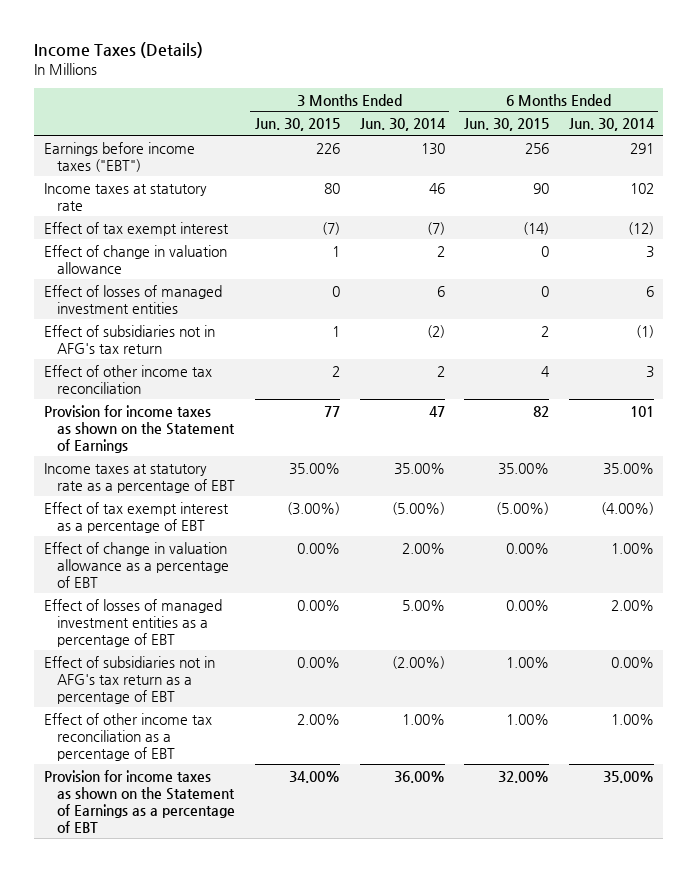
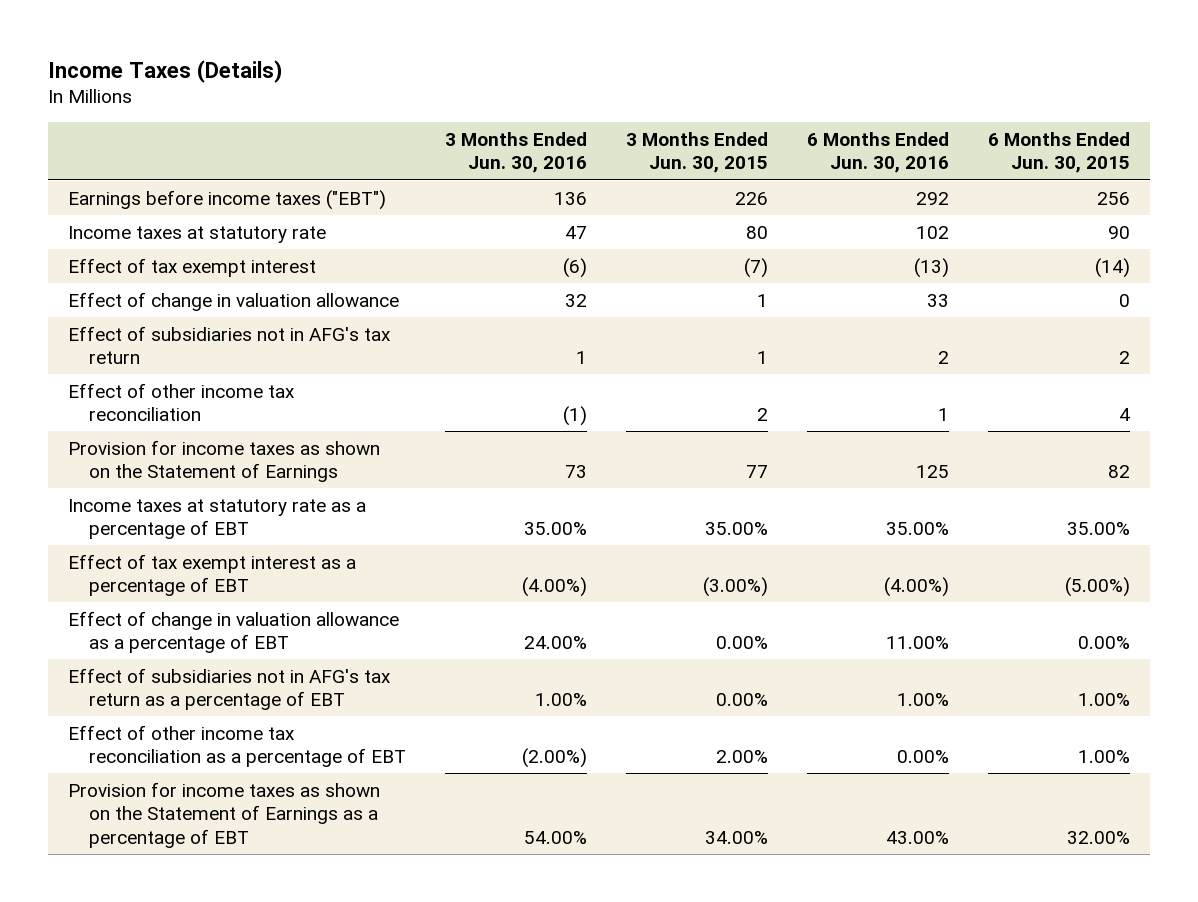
[359,118,446,132] Jun. 30, 2014 -> none
[568,118,655,132] Jun. 30, 2014 -> none
none -> [444,131,587,174] 3 Months Ended Jun. 30, 2016
none -> [807,131,950,174] 6 Months Ended Jun. 30, 2016
[43,284,222,314] Effect of losses of managed investment entities -> none
[43,598,222,647] Effect of losses of managed investment entities as a percentage of EBT -> none

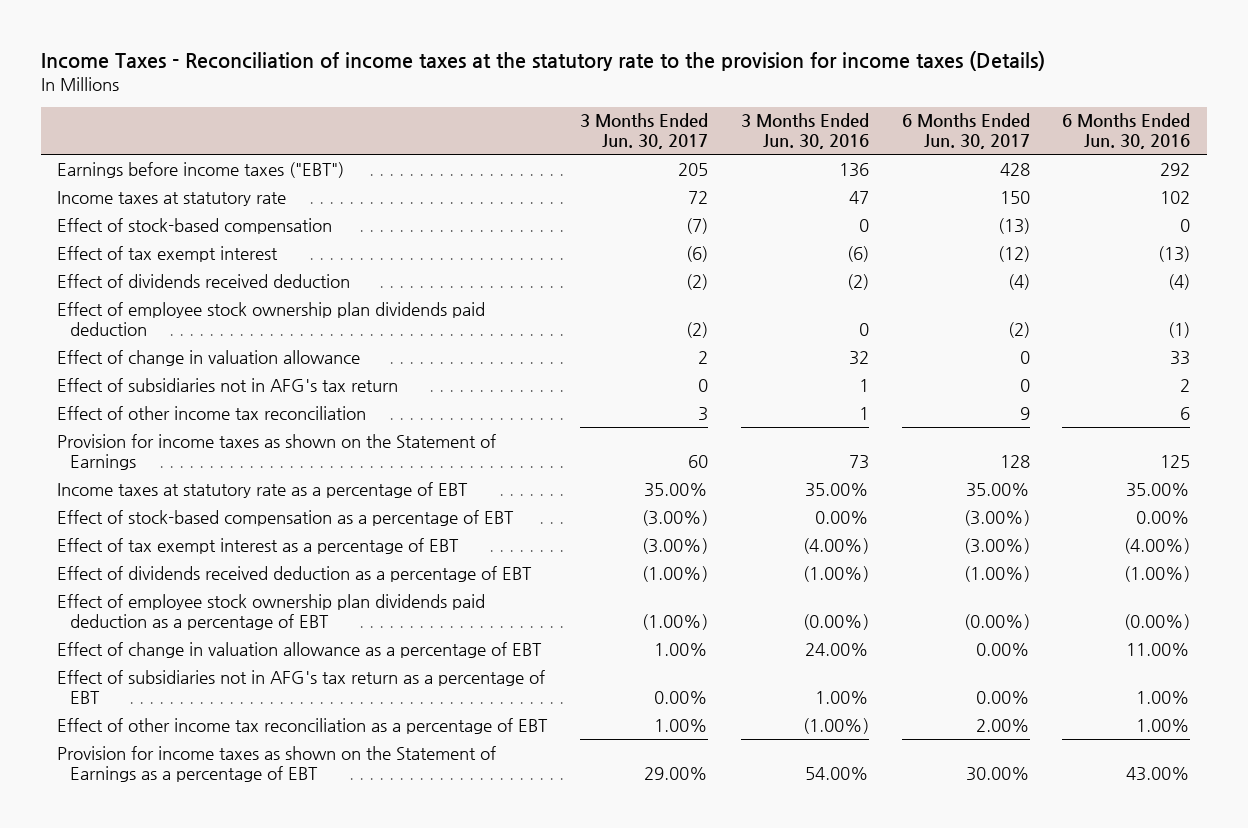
[48,59,284,83] Income Taxes (Details) -> [40,51,1045,72] Income Taxes - Reconciliation of income taxes at the statutory rate to the provision for income taxes (Details)
[626,131,769,174] 3 Months Ended Jun. 30, 2015 -> none
[988,131,1131,174] 6 Months Ended Jun. 30, 2015 -> none
none -> [580,113,709,150] 3 Months Ended Jun. 30, 2017
none -> [901,113,1030,150] 6 Months Ended Jun. 30, 2017
none -> [57,217,333,234] Effect of stock-based compensation
none -> [57,273,351,288] Effect of dividends received deduction
none -> [57,301,486,336] Effect of employee stock ownership plan dividends paid deduction
[562,406,587,427] (1) -> [858,406,869,420] 1
[938,408,950,422] 1 -> [1180,406,1191,420] 6
none -> [57,509,515,526] Effect of stock-based compensation as a percentage of EBT
none -> [57,565,533,582] Effect of dividends received deduction as a percentage of EBT
none -> [57,593,486,630] Effect of employee stock ownership plan dividends paid deduction as a percentage of EBT
[521,748,587,769] (2.00%) -> [802,717,869,734] (1.00%)
[897,750,950,764] 0.00% -> [1136,718,1191,732] 1.00%

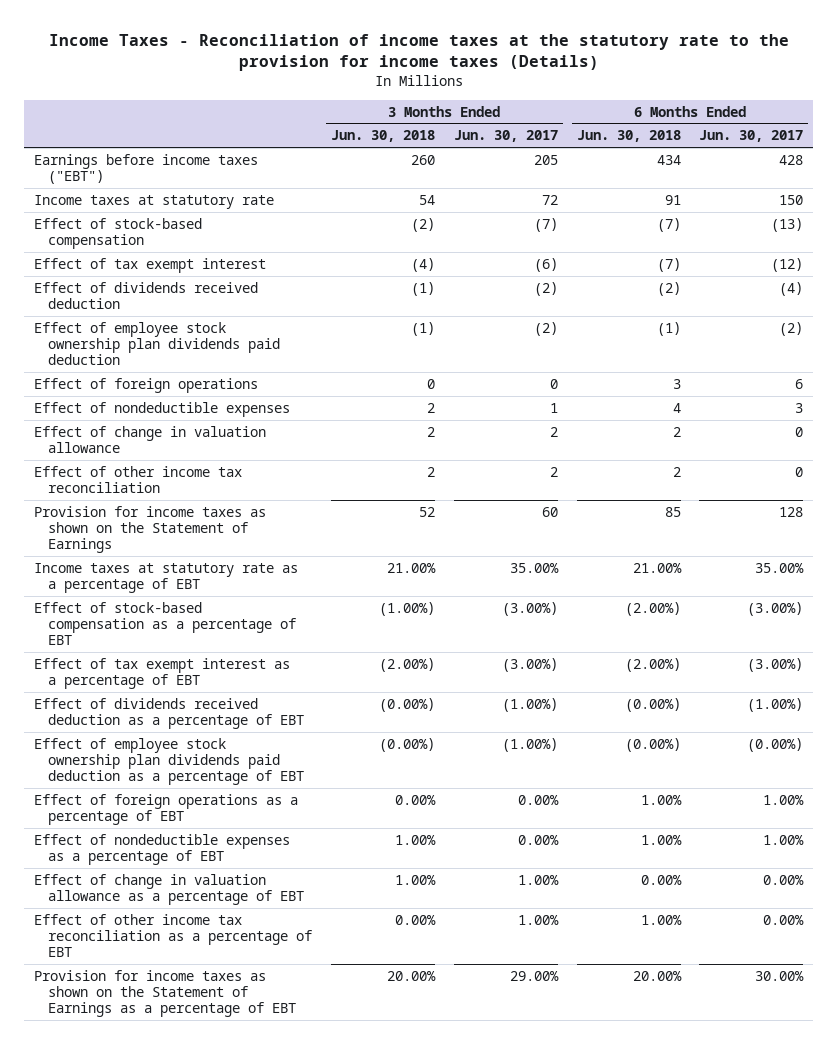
[740,113,869,150] 3 Months Ended Jun. 30, 2016 -> none
[1062,113,1191,150] 6 Months Ended Jun. 30, 2016 -> none
none -> [331,130,436,143] Jun. 30, 2018
none -> [576,130,681,143] Jun. 30, 2018
none -> [33,377,258,393] Effect of foreign operations
none -> [33,401,290,417] Effect of nondeductible expenses
[57,377,399,392] Effect of subsidiaries not in AFG's tax return -> none
[698,406,709,421] 3 -> [549,466,558,477] 2
[1019,406,1030,420] 9 -> [795,466,804,477] 0
none -> [33,793,298,826] Effect of foreign operations as a percentage of EBT
none -> [33,833,290,866] Effect of nondeductible expenses as a percentage of EBT
[57,669,546,704] Effect of subsidiaries not in AFG's tax return as a percentage of EBT -> none
[975,718,1030,732] 2.00% -> [763,914,805,925] 0.00%

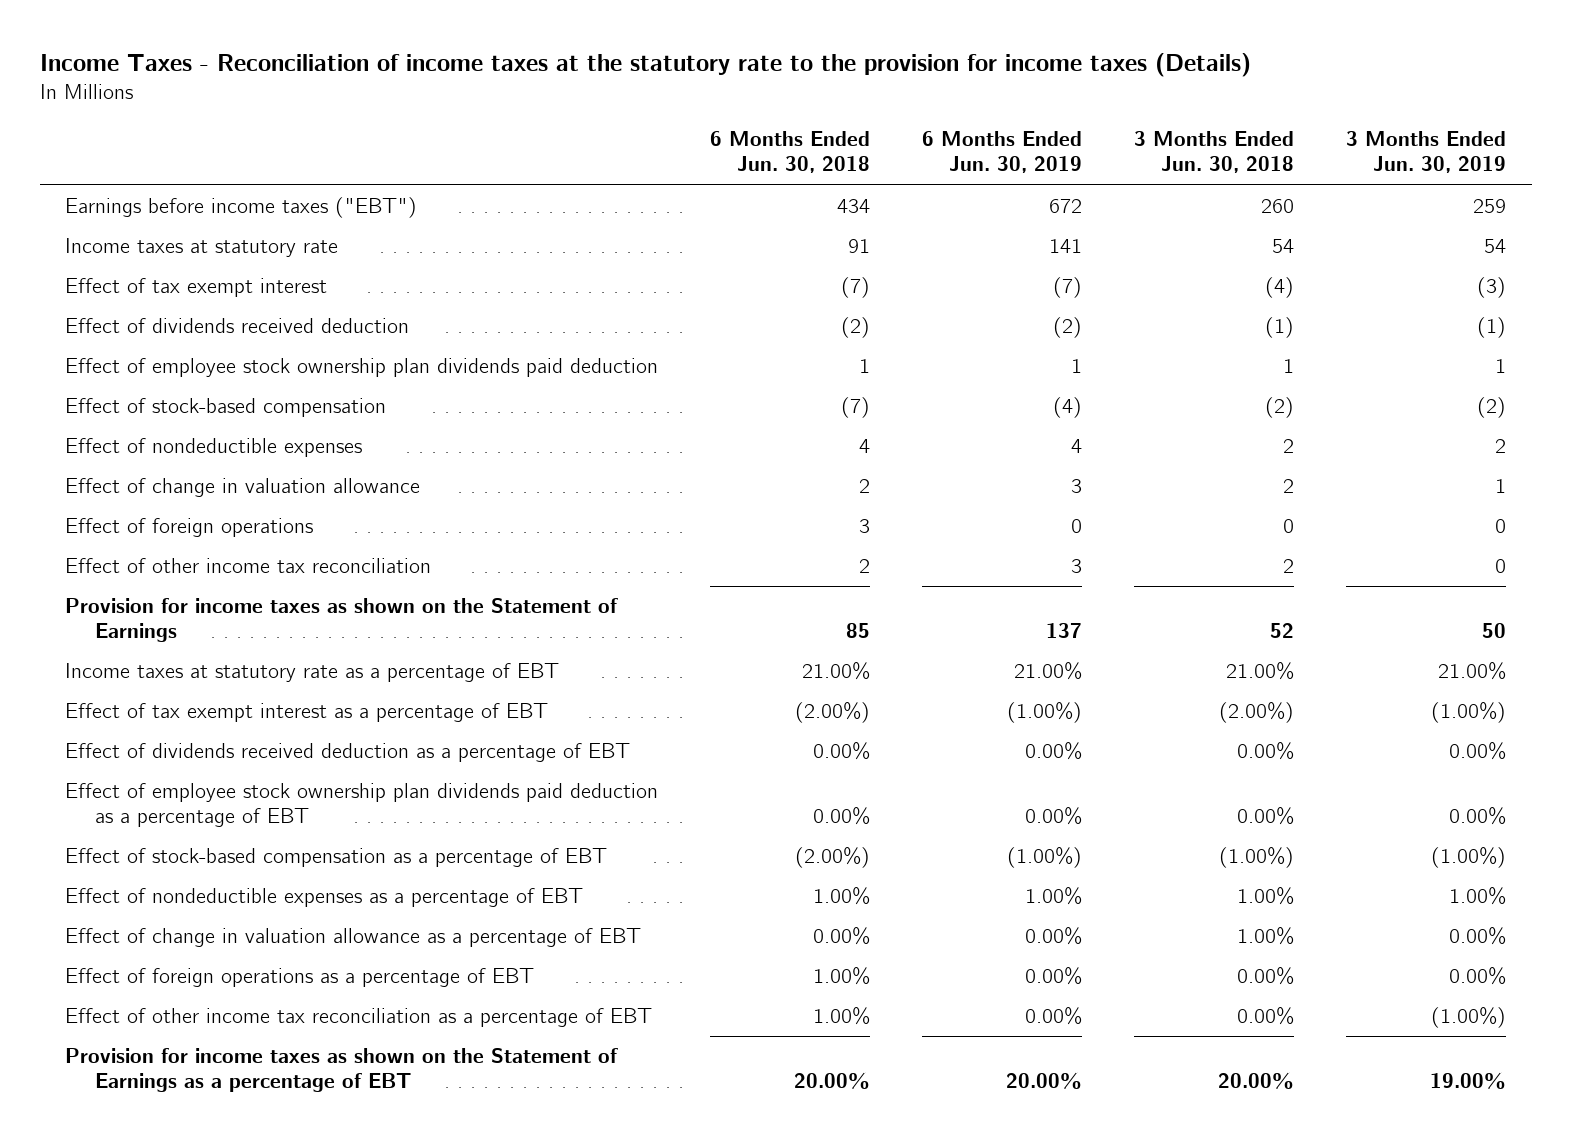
[453,130,558,143] Jun. 30, 2017 -> none
[699,130,804,143] Jun. 30, 2017 -> none
none -> [922,131,1083,174] 6 Months Ended Jun. 30, 2019
none -> [1346,131,1507,174] 3 Months Ended Jun. 30, 2019
[411,321,436,336] (1) -> [1283,359,1295,374] 1
[656,321,681,336] (1) -> [859,359,871,374] 1
[33,217,202,250] Effect of stock-based compensation -> [65,398,387,418] Effect of stock-based compensation
[33,377,258,393] Effect of foreign operations -> [65,518,314,538] Effect of foreign operations
[379,697,436,712] (0.00%) -> [1237,742,1295,761] 0.00%
[624,697,681,712] (0.00%) -> [813,742,871,761] 0.00%
[379,737,436,752] (0.00%) -> [1237,807,1295,826] 0.00%
[624,737,681,752] (0.00%) -> [813,807,871,826] 0.00%
[33,601,297,646] Effect of stock-based compensation as a percentage of EBT -> [65,848,608,868] Effect of stock-based compensation as a percentage of EBT
[33,793,298,826] Effect of foreign operations as a percentage of EBT -> [65,968,535,988] Effect of foreign operations as a percentage of EBT

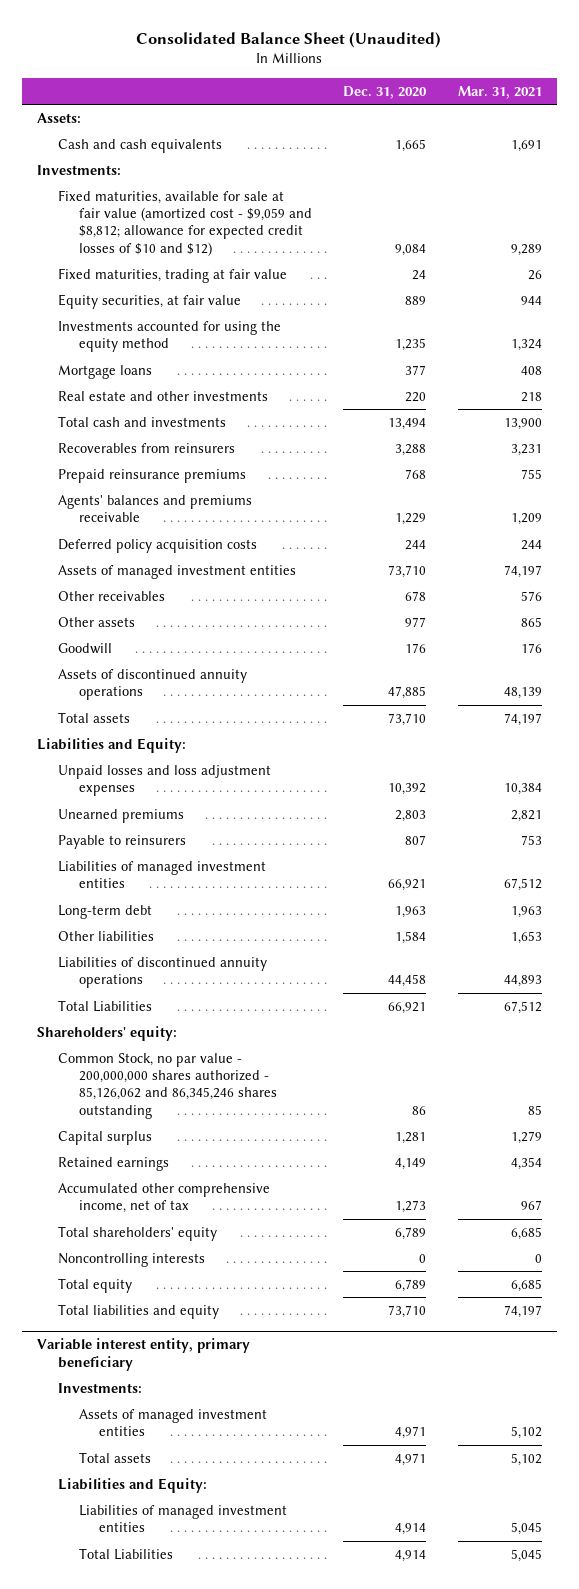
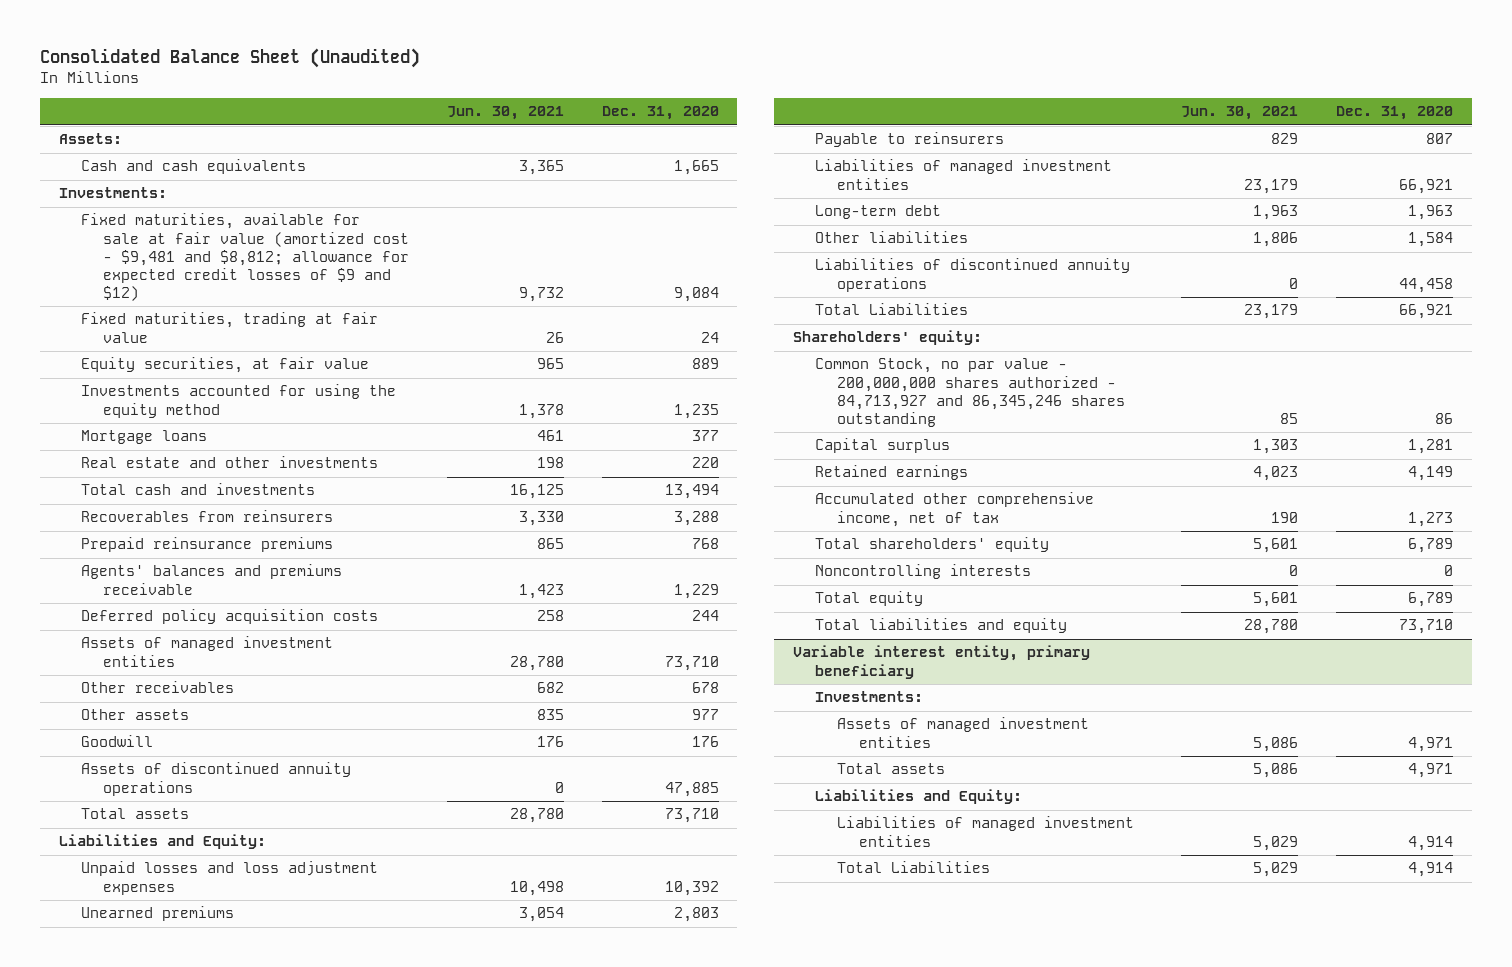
[457,85,542,99] Mar. 31, 2021 -> none
none -> [446,106,564,121] Jun. 30, 2021
[57,189,312,256] Fixed maturities, available for sale at fair value (amortized cost - $9,059 and $8,812; allowance for expected credit losses of $10 and $12) -> [81,213,409,301] Fixed maturities, available for sale at fair value (amortized cost - $9,481 and $8,812; allowance for expected credit losses of $9 and $12)
[57,1052,277,1119] Common Stock, no par value - 200,000,000 shares authorized - 85,126,062 and 86,345,246 shares outstanding -> [815,358,1126,427] Common Stock, no par value - 200,000,000 shares authorized - 84,713,927 and 86,345,246 shares outstanding

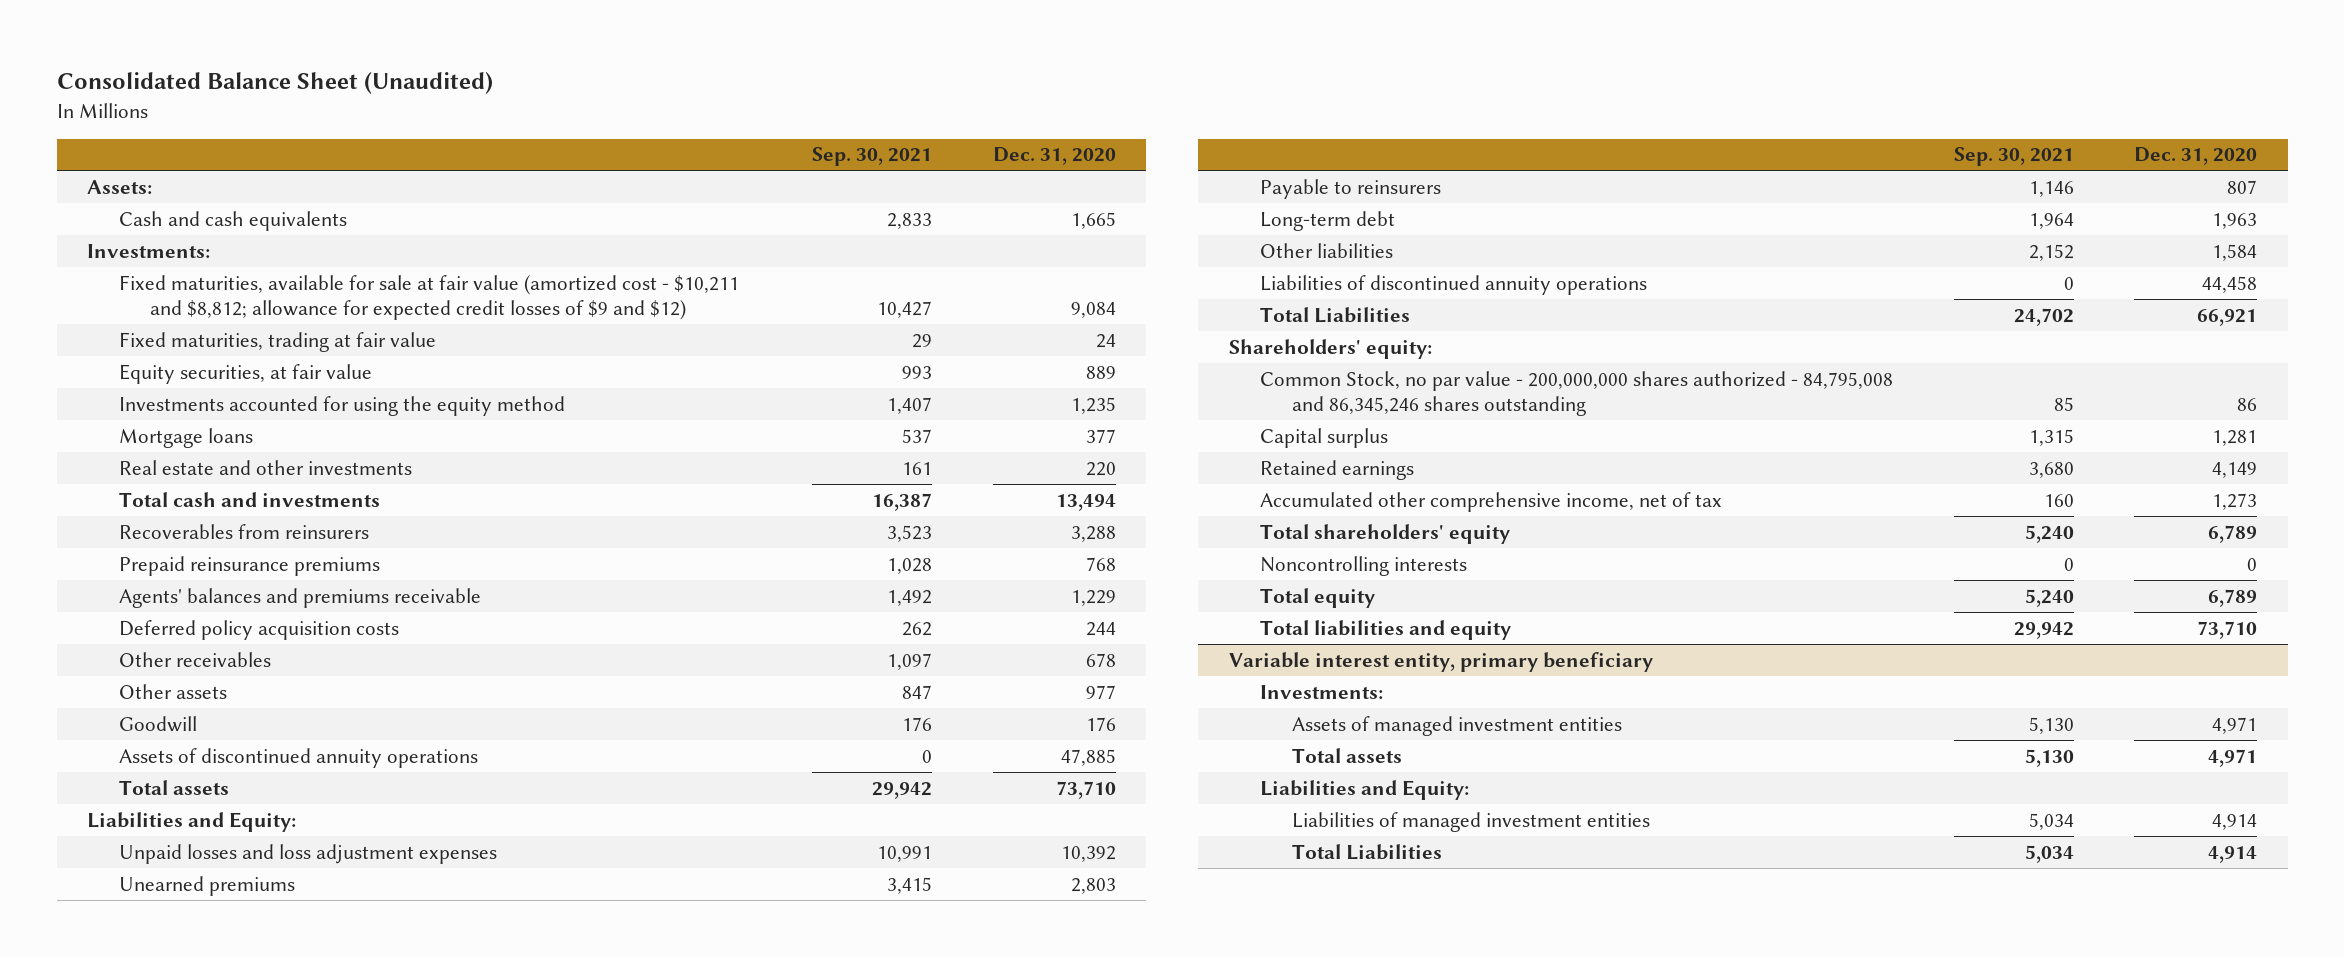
[446,106,564,121] Jun. 30, 2021 -> none
none -> [812,147,933,167] Sep. 30, 2021
[81,213,409,301] Fixed maturities, available for sale at fair value (amortized cost - $9,481 and $8,812; allowance for expected credit losses of $9 and $12) -> [118,274,739,321] Fixed maturities, available for sale at fair value (amortized cost - $10,211 and $8,812; allowance for expected credit losses of $9 and $12)
[81,636,334,667] Assets of managed investment entities -> none
[815,159,1113,190] Liabilities of managed investment entities -> none
[815,358,1126,427] Common Stock, no par value - 200,000,000 shares authorized - 84,713,927 and 86,345,246 shares outstanding -> [1260,370,1894,417] Common Stock, no par value - 200,000,000 shares authorized - 84,795,008 and 86,345,246 shares outstanding

